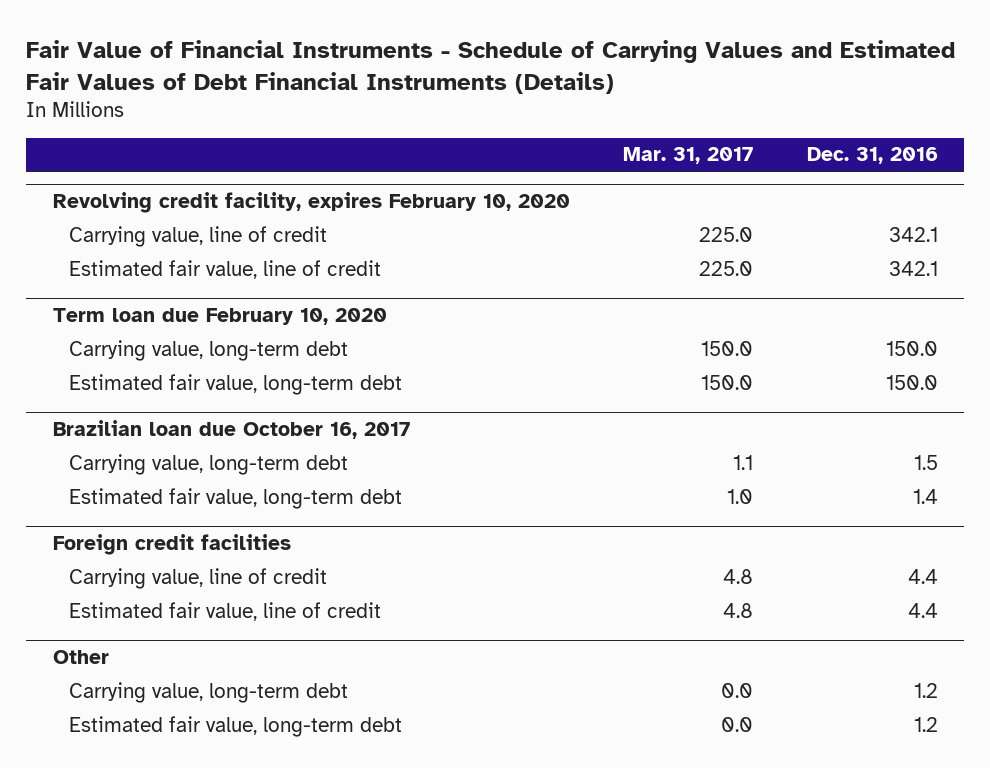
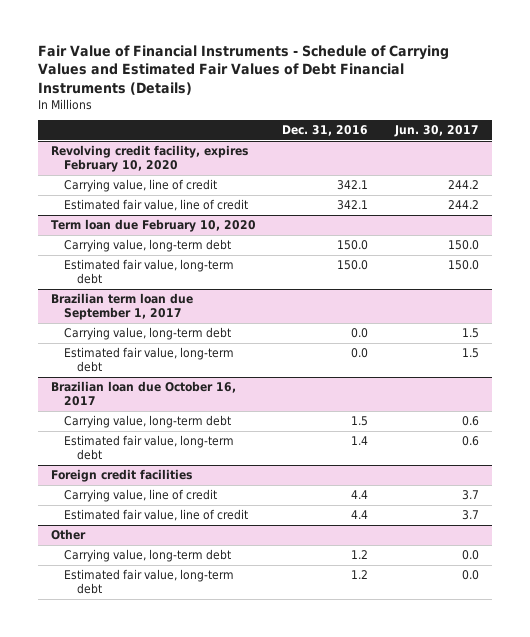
[623,147,754,165] Mar. 31, 2017 -> none
none -> [393,125,479,138] Jun. 30, 2017
none -> [50,293,193,321] Brazilian term loan due September 1, 2017
none -> [63,327,231,341] Carrying value, long-term debt
none -> [63,347,234,373] Estimated fair value, long-term debt

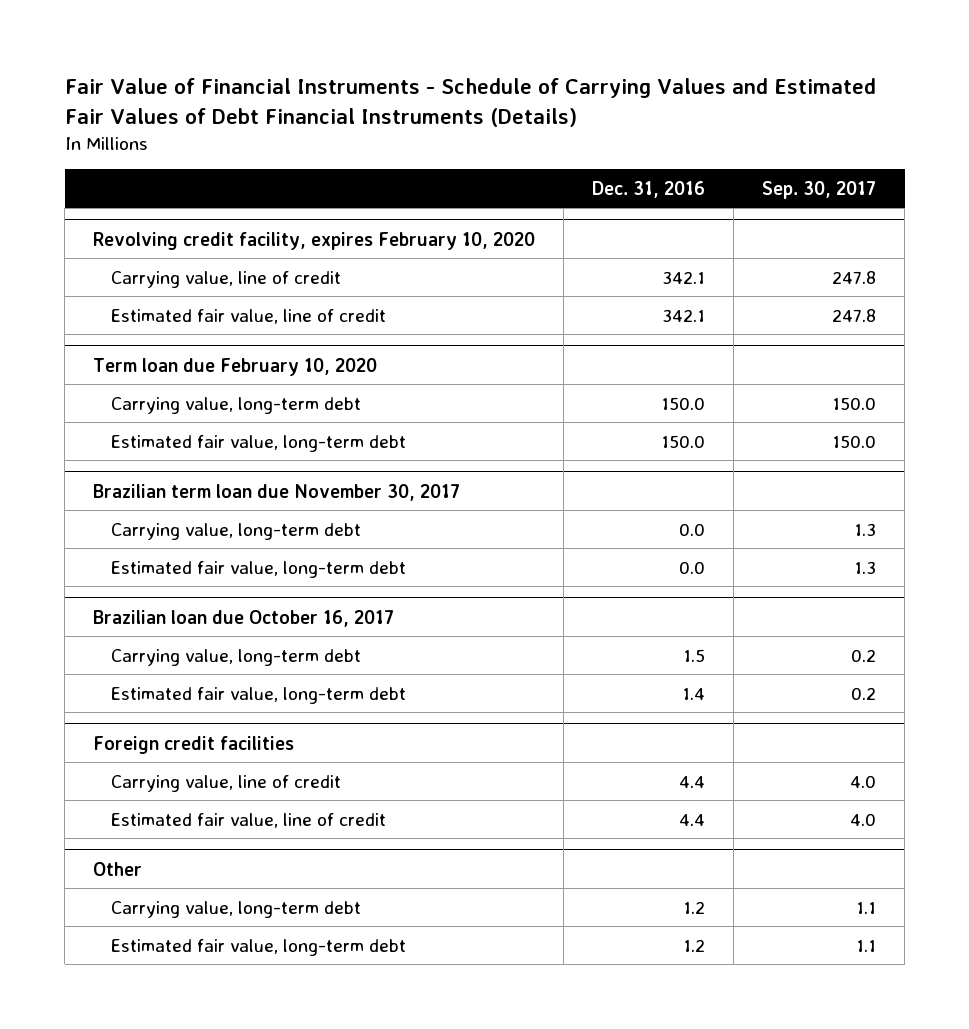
[393,125,479,138] Jun. 30, 2017 -> none
none -> [762,180,877,199] Sep. 30, 2017
[50,293,193,321] Brazilian term loan due September 1, 2017 -> [93,483,461,501] Brazilian term loan due November 30, 2017

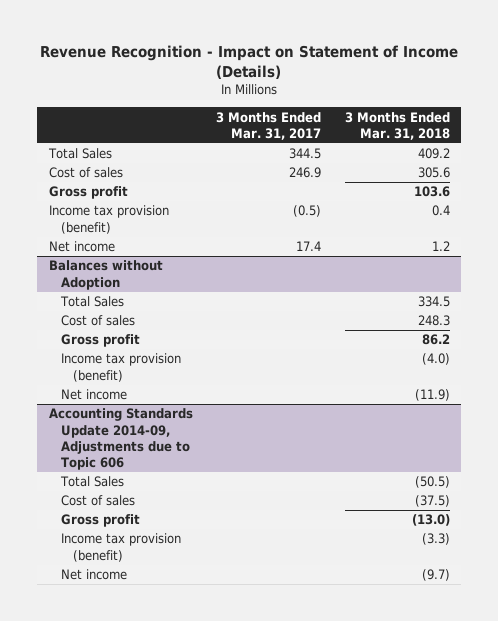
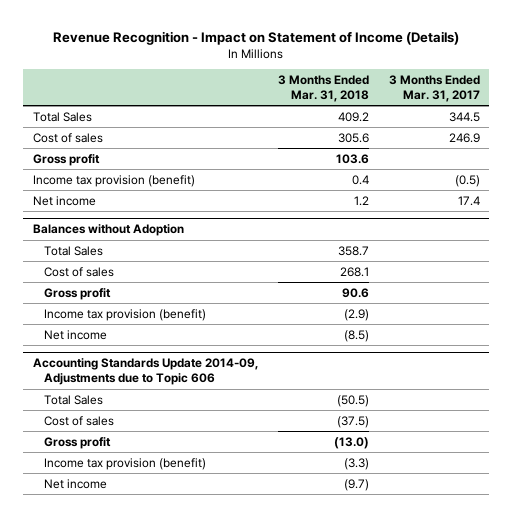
[417,296,450,308] 334.5 -> [337,245,369,256] 358.7
[417,315,450,327] 248.3 -> [339,266,369,277] 268.1
[421,334,450,346] 86.2 -> [341,287,369,298] 90.6
[421,353,450,366] (4.0) -> [343,308,369,321] (2.9)
[414,389,450,402] (11.9) -> [343,329,369,342] (8.5)

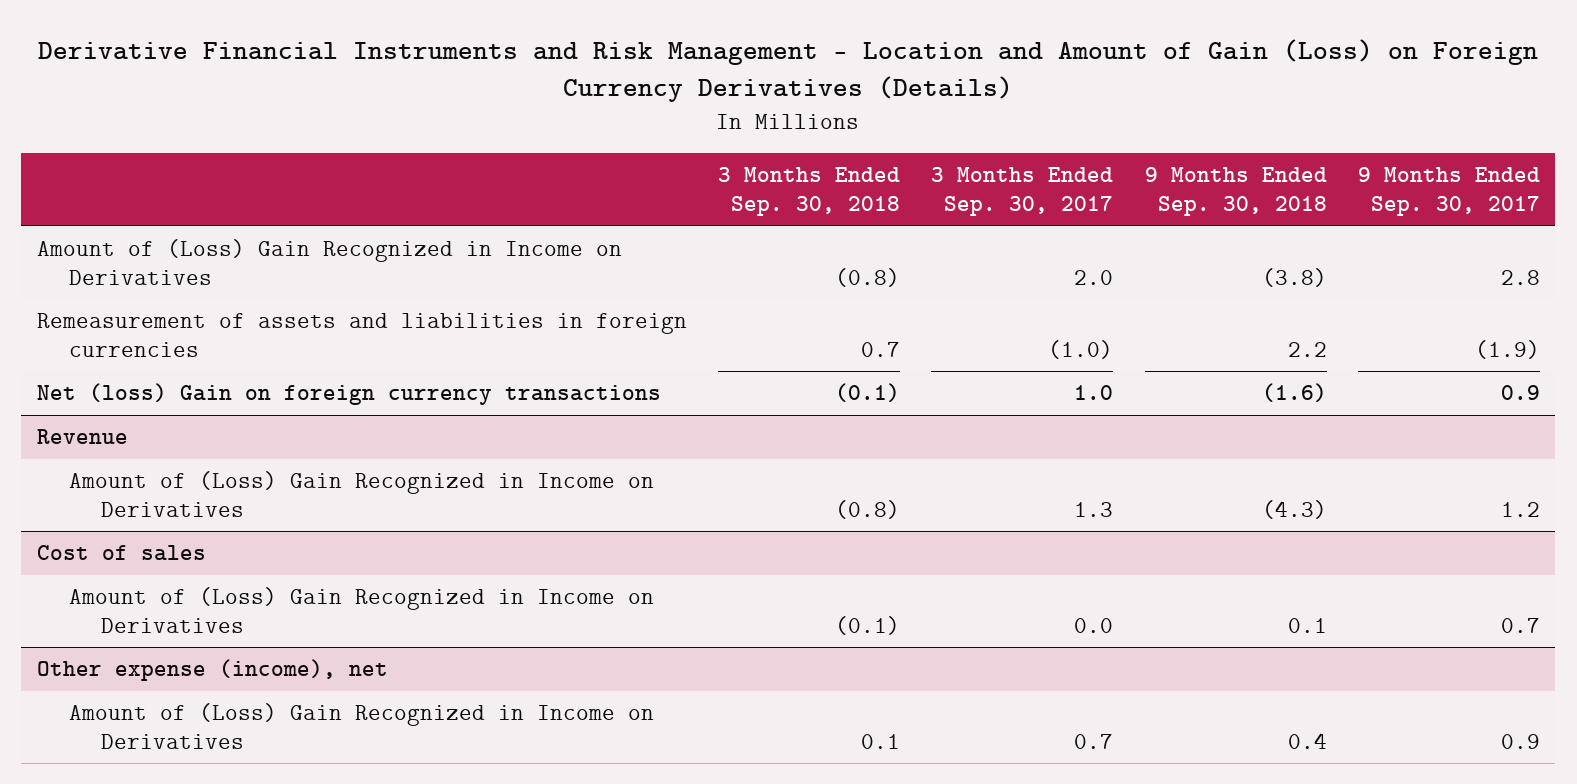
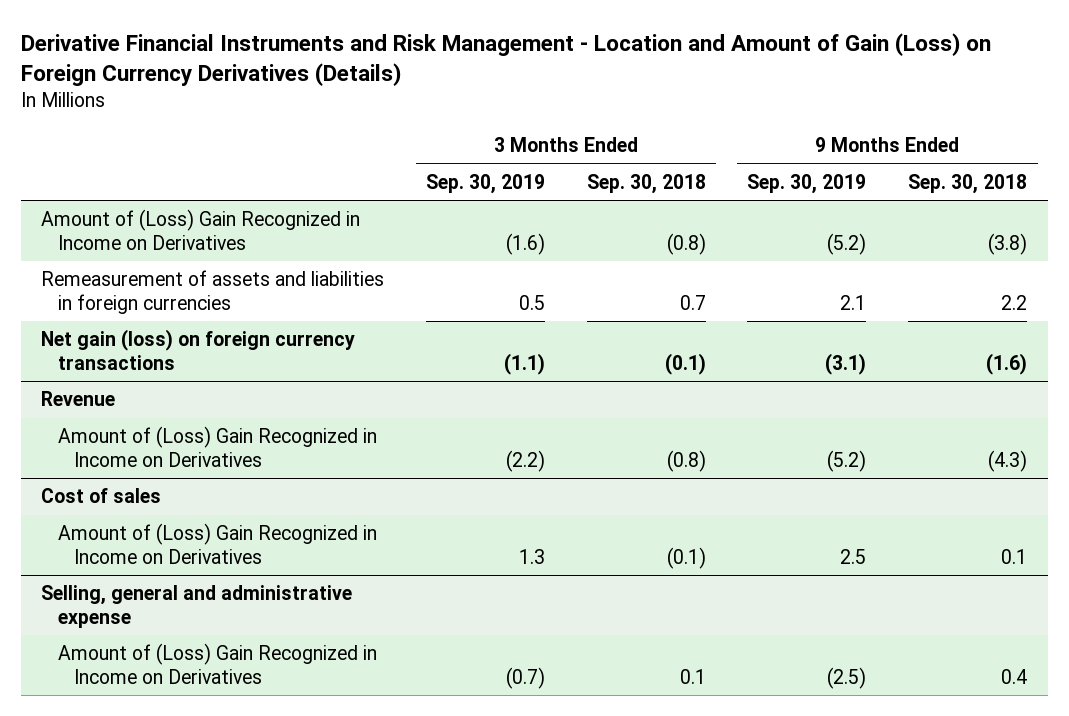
[931,167,1114,217] 3 Months Ended Sep. 30, 2017 -> none
[1357,167,1540,217] 9 Months Ended Sep. 30, 2017 -> none
none -> [426,173,546,194] Sep. 30, 2019
none -> [747,173,867,194] Sep. 30, 2019
[36,383,661,406] Net (loss) Gain on foreign currency transactions -> [41,329,356,370] Net gain (loss) on foreign currency transactions
[36,659,388,682] Other expense (income), net -> [41,585,353,628] Selling, general and administrative expense

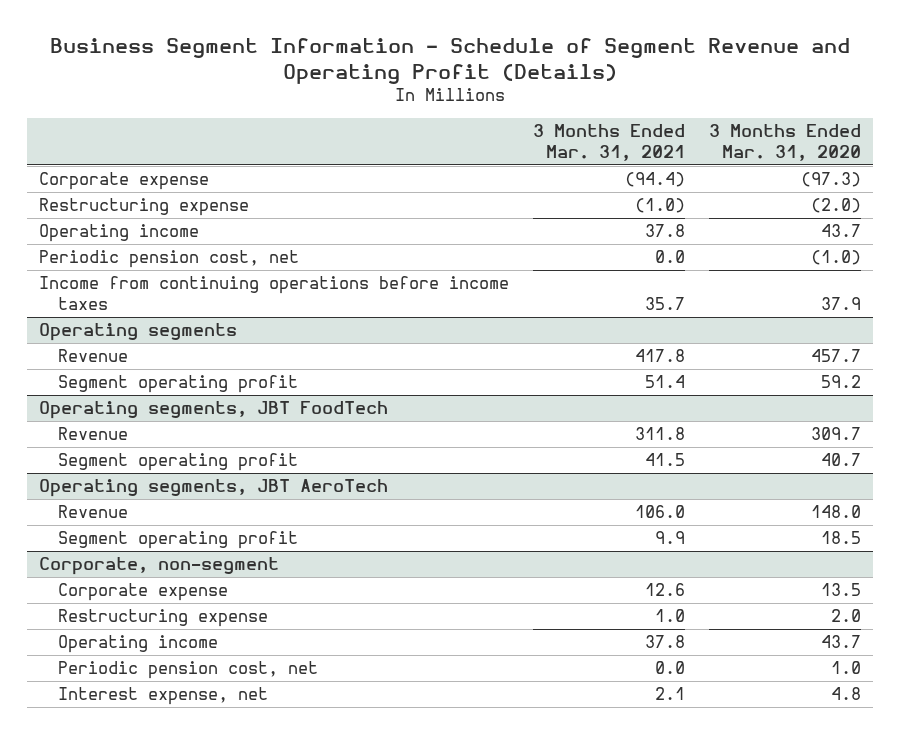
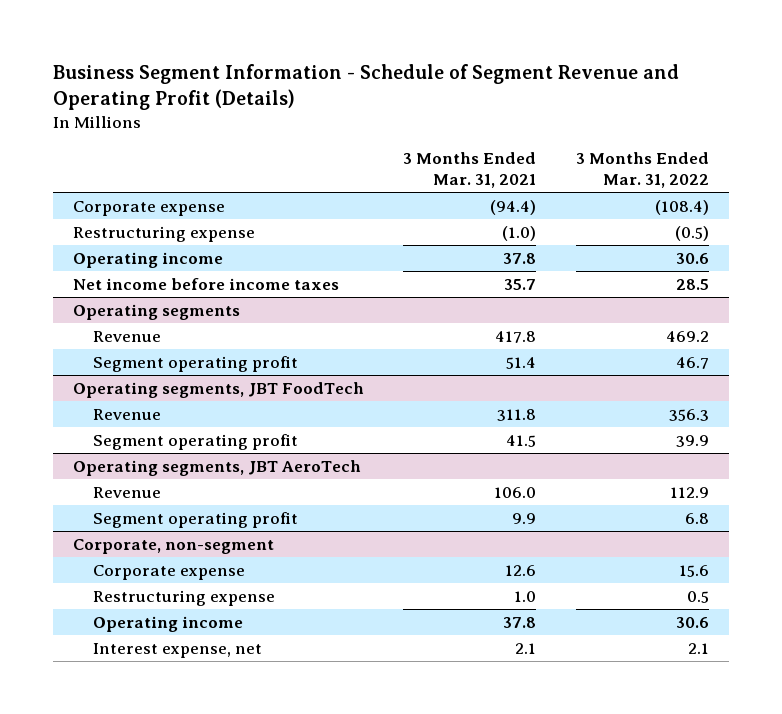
[708,124,861,162] 3 Months Ended Mar. 31, 2020 -> none
none -> [576,151,710,188] 3 Months Ended Mar. 31, 2022
[38,250,299,269] Periodic pension cost, net -> none
[38,276,509,311] Income from continuing operations before income taxes -> [72,277,339,290] Net income before income taxes
[58,661,319,680] Periodic pension cost, net -> none

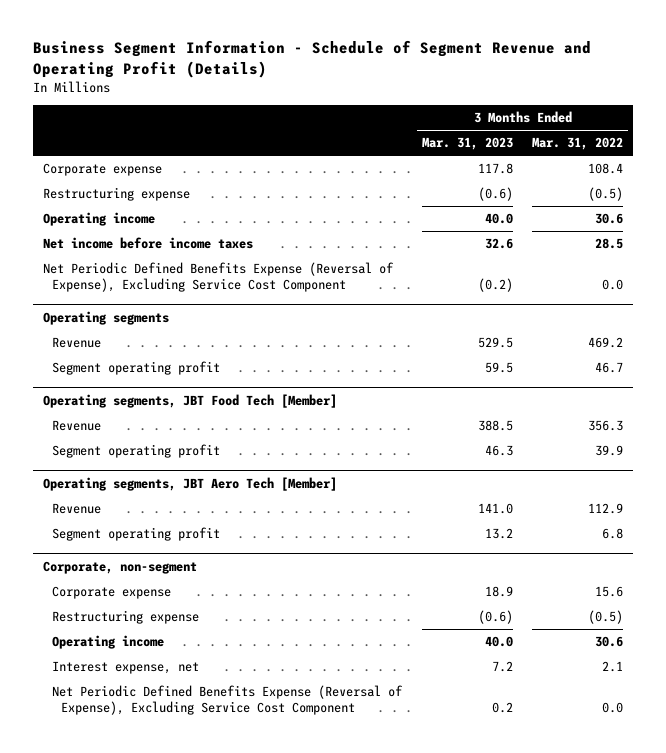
[403,151,537,188] 3 Months Ended Mar. 31, 2021 -> none
none -> [421,137,513,151] Mar. 31, 2023
[655,199,710,215] (108.4) -> [588,163,624,175] 108.4
none -> [42,262,394,292] Net Periodic Defined Benefits Expense (Reversal of Expense), Excluding Service Cost Component
[72,381,364,398] Operating segments, JBT FoodTech -> none
none -> [42,393,337,408] Operating segments, JBT Food Tech [Member]
[72,459,361,476] Operating segments, JBT AeroTech -> none
none -> [42,476,337,491] Operating segments, JBT Aero Tech [Member]
[687,590,710,603] 0.5 -> [588,610,624,625] (0.5)
none -> [51,685,403,715] Net Periodic Defined Benefits Expense (Reversal of Expense), Excluding Service Cost Component

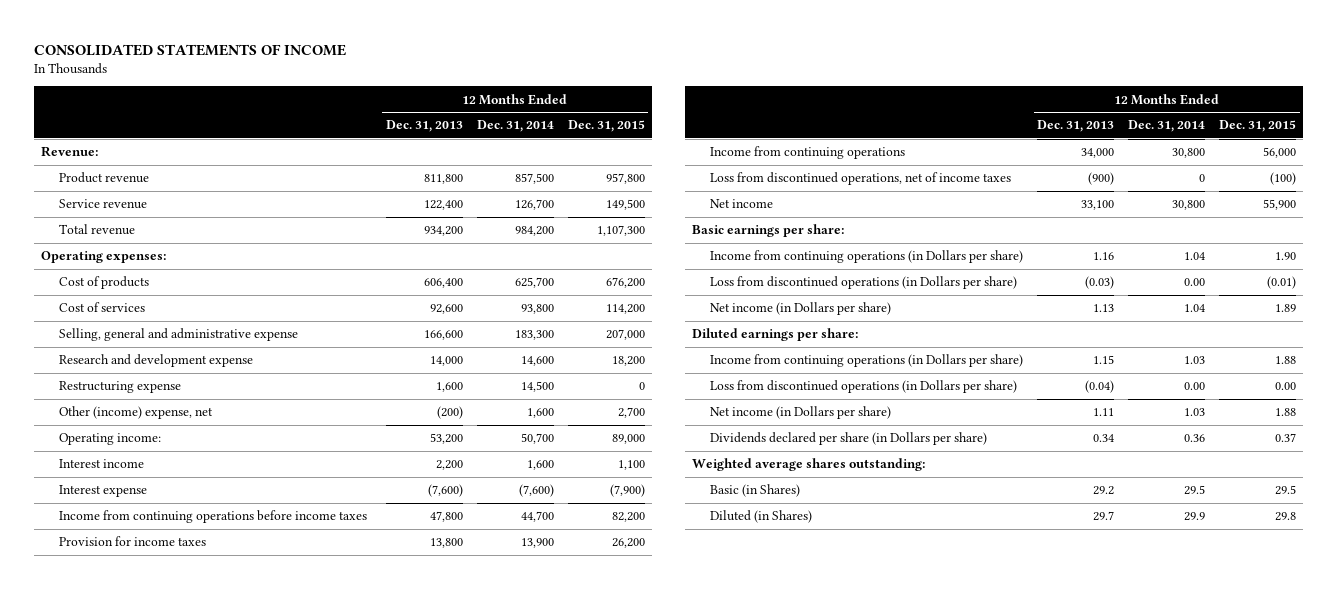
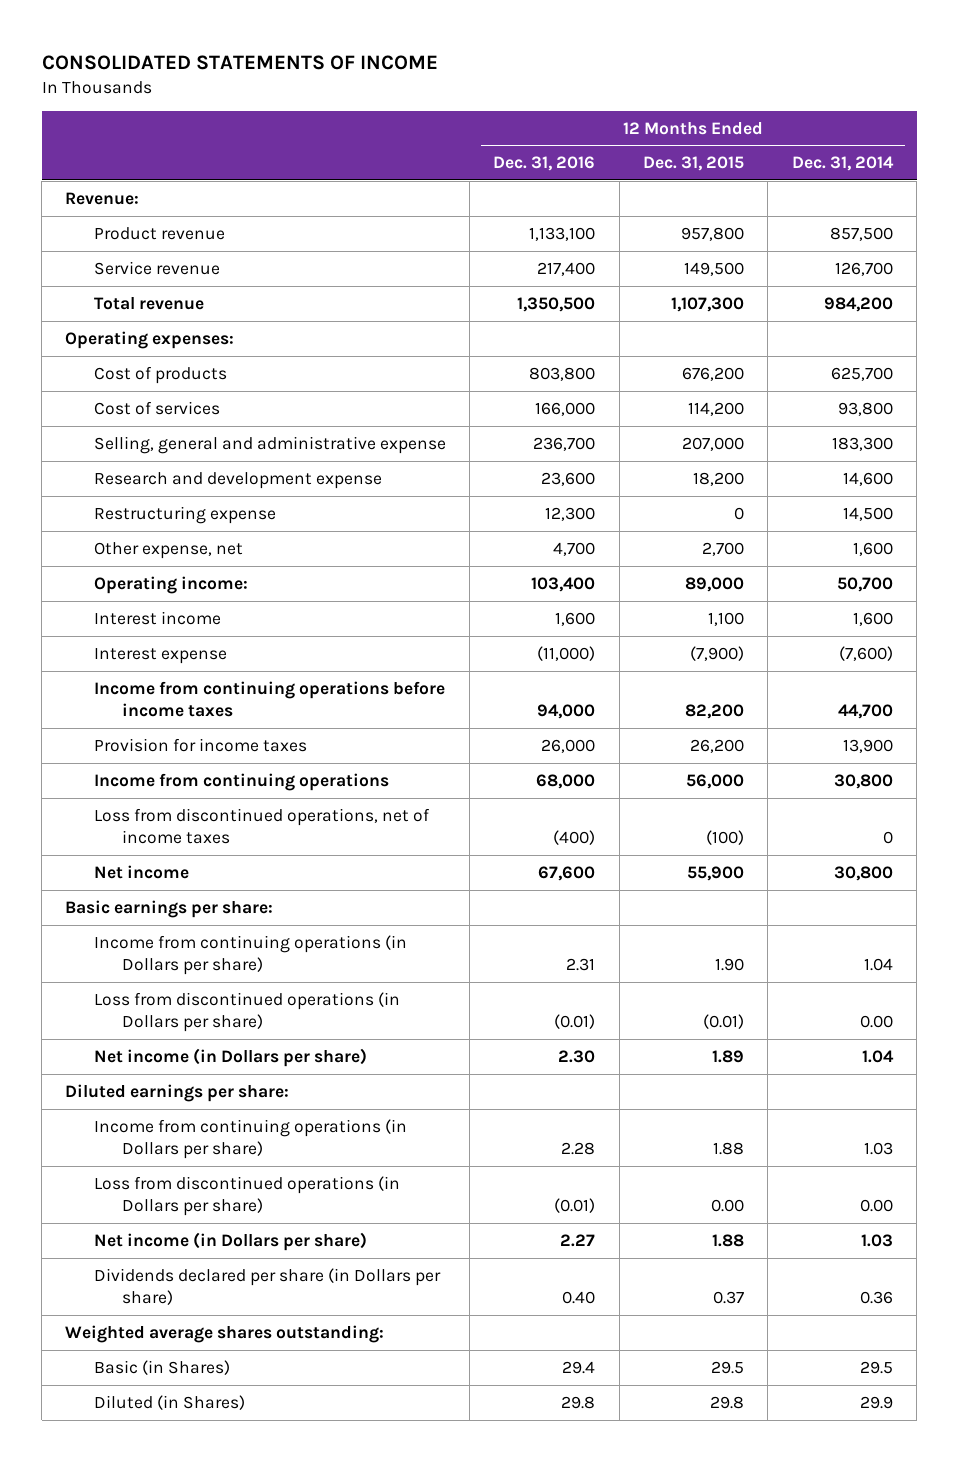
[385,120,463,133] Dec. 31, 2013 -> none
none -> [493,156,596,172] Dec. 31, 2016
[58,406,213,420] Other (income) expense, net -> [93,541,243,559] Other expense, net

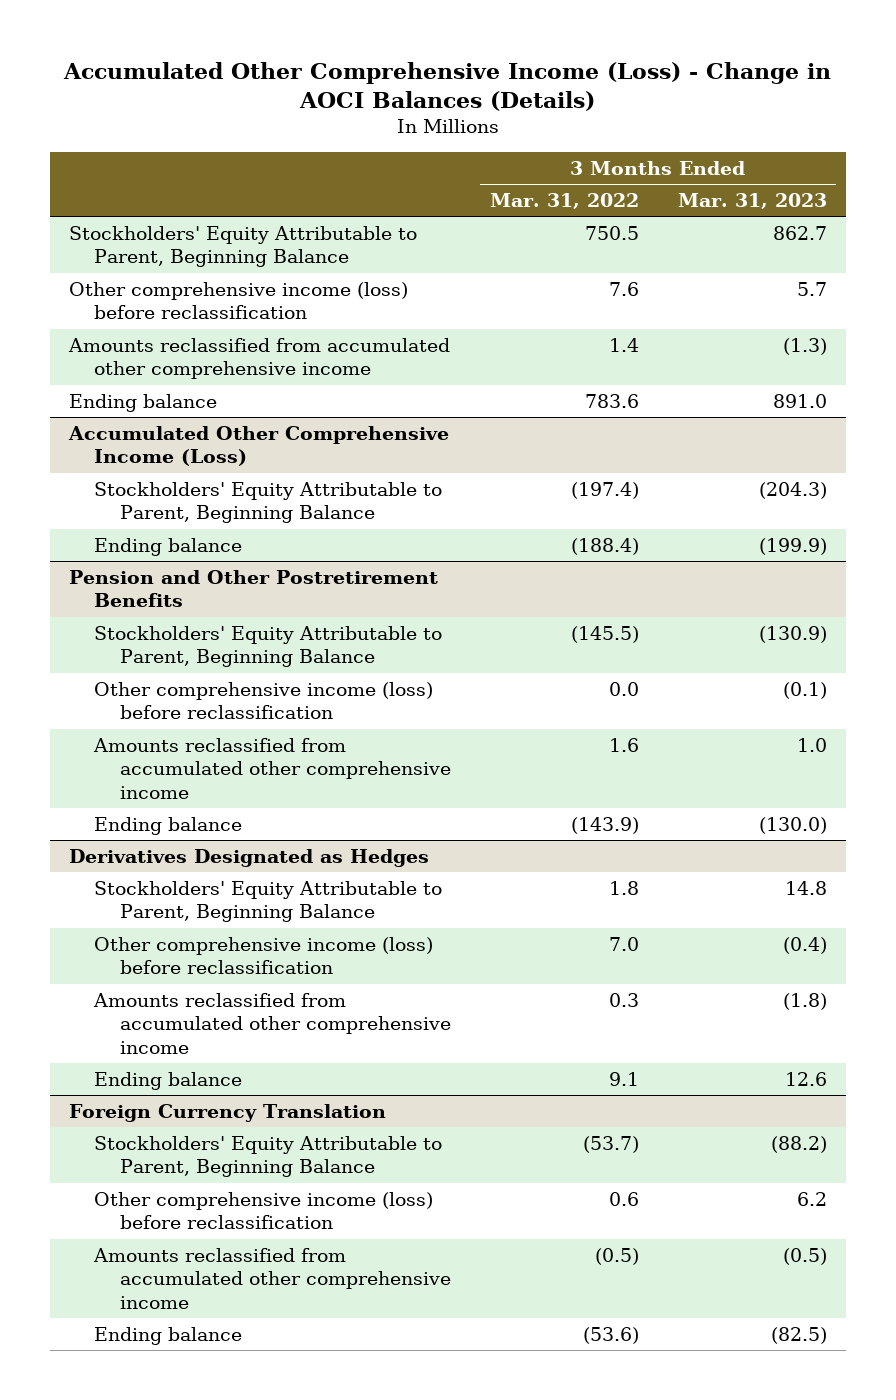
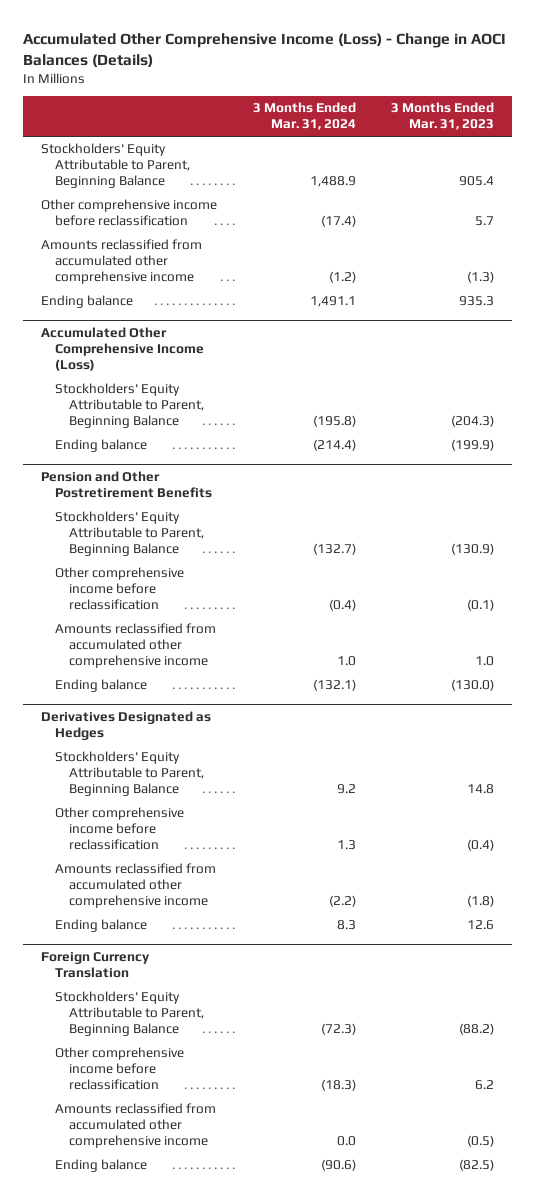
[489,192,639,209] Mar. 31, 2022 -> none
none -> [252,102,356,131] 3 Months Ended Mar. 31, 2024
[772,225,827,240] 862.7 -> [459,176,495,187] 905.4
[69,281,409,320] Other comprehensive income (loss) before reclassification -> [41,199,218,227] Other comprehensive income before reclassification
[772,393,827,408] 891.0 -> [459,296,495,307] 935.3
[94,681,434,720] Other comprehensive income (loss) before reclassification -> [55,567,185,611] Other comprehensive income before reclassification
[94,936,434,975] Other comprehensive income (loss) before reclassification -> [55,807,185,851] Other comprehensive income before reclassification
[94,1191,434,1230] Other comprehensive income (loss) before reclassification -> [55,1047,185,1091] Other comprehensive income before reclassification

